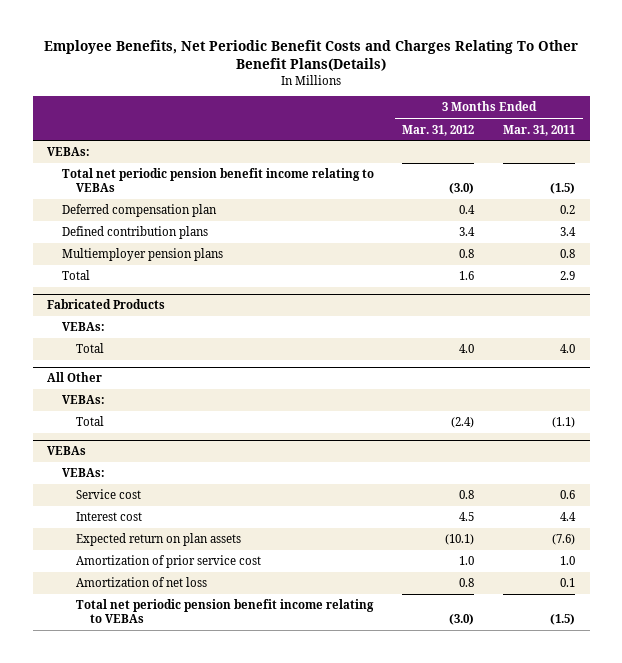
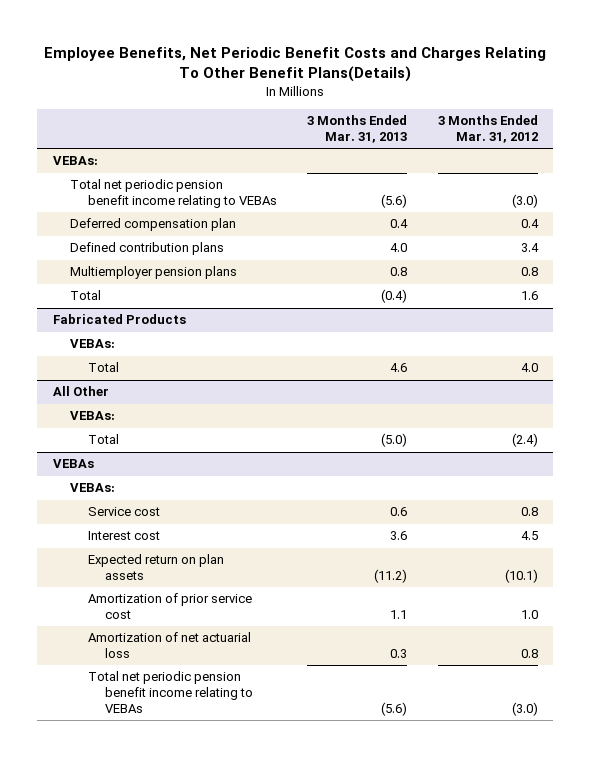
[503,124,576,136] Mar. 31, 2011 -> none
none -> [307,115,408,144] 3 Months Ended Mar. 31, 2013
[75,577,207,588] Amortization of net loss -> [87,632,251,659] Amortization of net actuarial loss

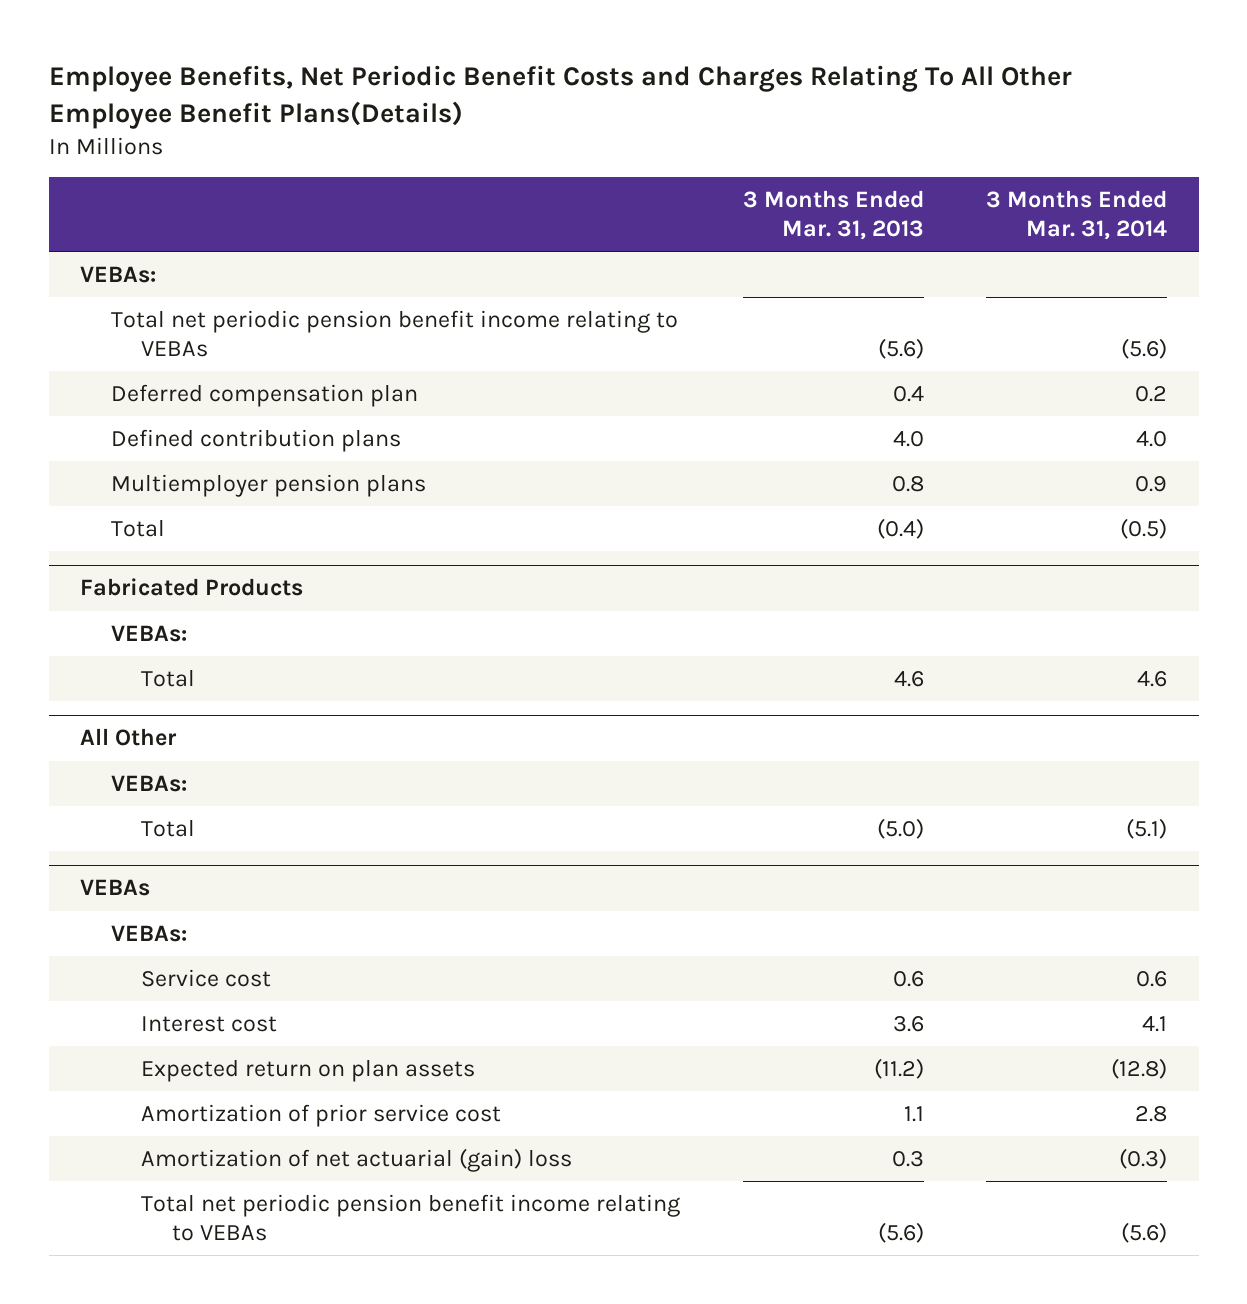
[44,46,547,83] Employee Benefits, Net Periodic Benefit Costs and Charges Relating To Other Benefit Plans(Details) -> [48,65,1072,129] Employee Benefits, Net Periodic Benefit Costs and Charges Relating To All Other Employee Benefit Plans(Details)
[437,115,538,144] 3 Months Ended Mar. 31, 2012 -> none
none -> [986,190,1168,240] 3 Months Ended Mar. 31, 2014
[87,632,251,659] Amortization of net actuarial loss -> [141,1148,573,1173] Amortization of net actuarial (gain) loss

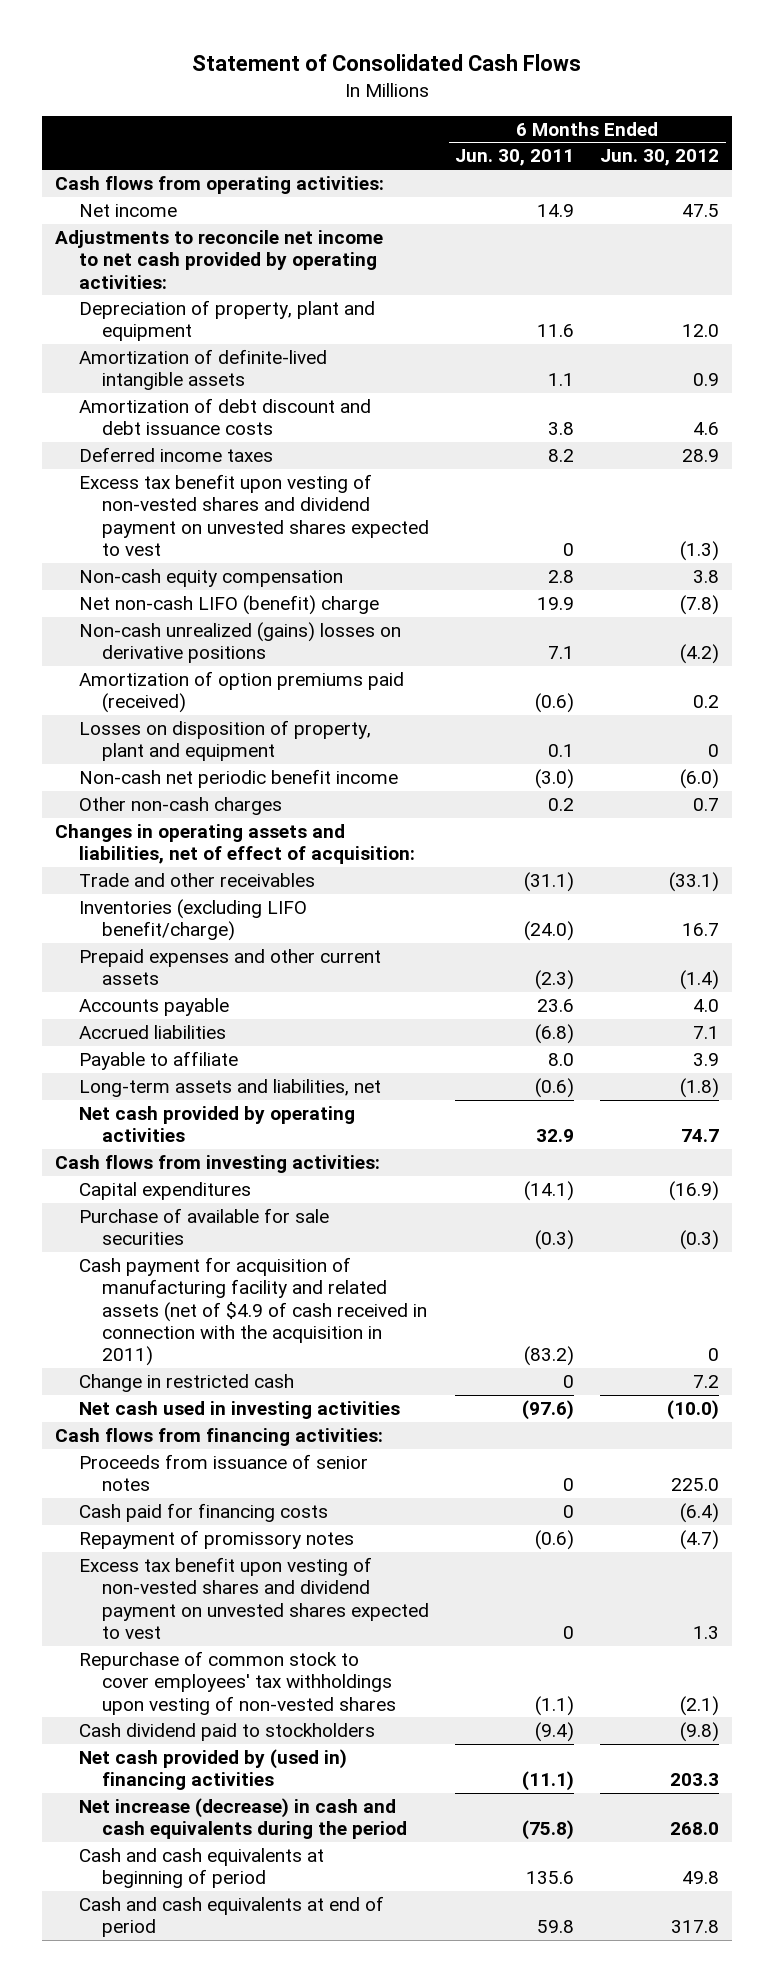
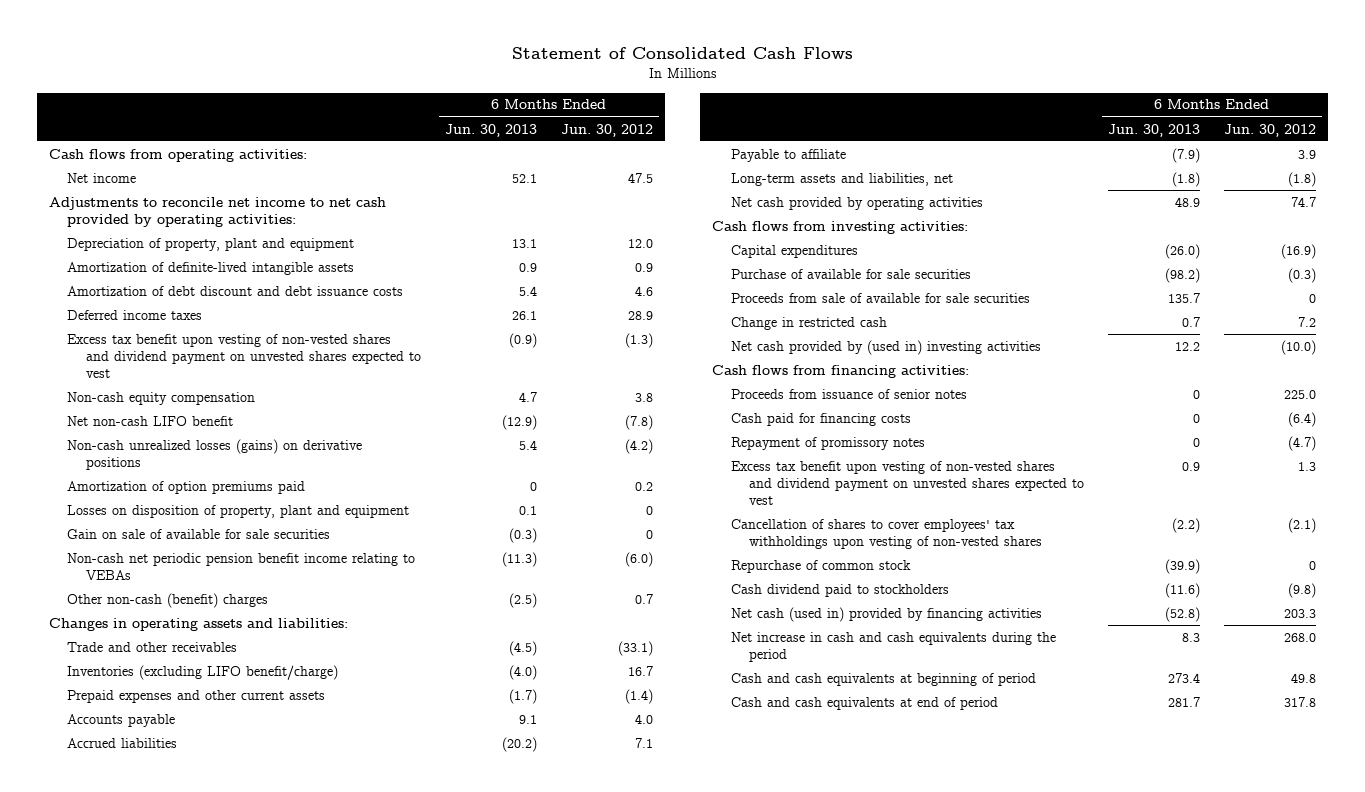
[455,149,575,167] Jun. 30, 2011 -> none
none -> [444,123,537,137] Jun. 30, 2013
[78,595,379,616] Net non-cash LIFO (benefit) charge -> [67,415,234,426] Net non-cash LIFO benefit
[78,622,401,664] Non-cash unrealized (gains) losses on derivative positions -> [67,438,363,470] Non-cash unrealized losses (gains) on derivative positions
[78,671,404,714] Amortization of option premiums paid (received) -> [67,480,306,494] Amortization of option premiums paid
none -> [67,528,331,539] Gain on sale of available for sale securities
[78,769,398,789] Non-cash net periodic benefit income -> [67,552,416,580] Non-cash net periodic pension benefit income relating to VEBAs
[78,797,282,816] Other non-cash charges -> [67,592,269,608] Other non-cash (benefit) charges
[55,824,415,865] Changes in operating assets and liabilities, net of effect of acquisition: -> [49,617,349,631] Changes in operating assets and liabilities:
[78,1257,428,1367] Cash payment for acquisition of manufacturing facility and related assets (net of $4.9 of cash received in connection with the acquisition in 2011) -> none
none -> [730,292,1030,303] Proceeds from sale of available for sale securities
[78,1401,400,1420] Net cash used in investing activities -> [730,339,1041,355] Net cash provided by (used in) investing activities
[78,1651,397,1715] Repurchase of common stock to cover employees' tax withholdings upon vesting of non-vested shares -> [730,518,1042,549] Cancellation of shares to cover employees' tax withholdings upon vesting of non-vested shares
none -> [730,559,911,573] Repurchase of common stock
[78,1749,347,1791] Net cash provided by (used in) financing activities -> [730,606,1042,622] Net cash (used in) provided by financing activities
[78,1798,408,1840] Net increase (decrease) in cash and cash equivalents during the period -> [730,631,1056,662] Net increase in cash and cash equivalents during the period

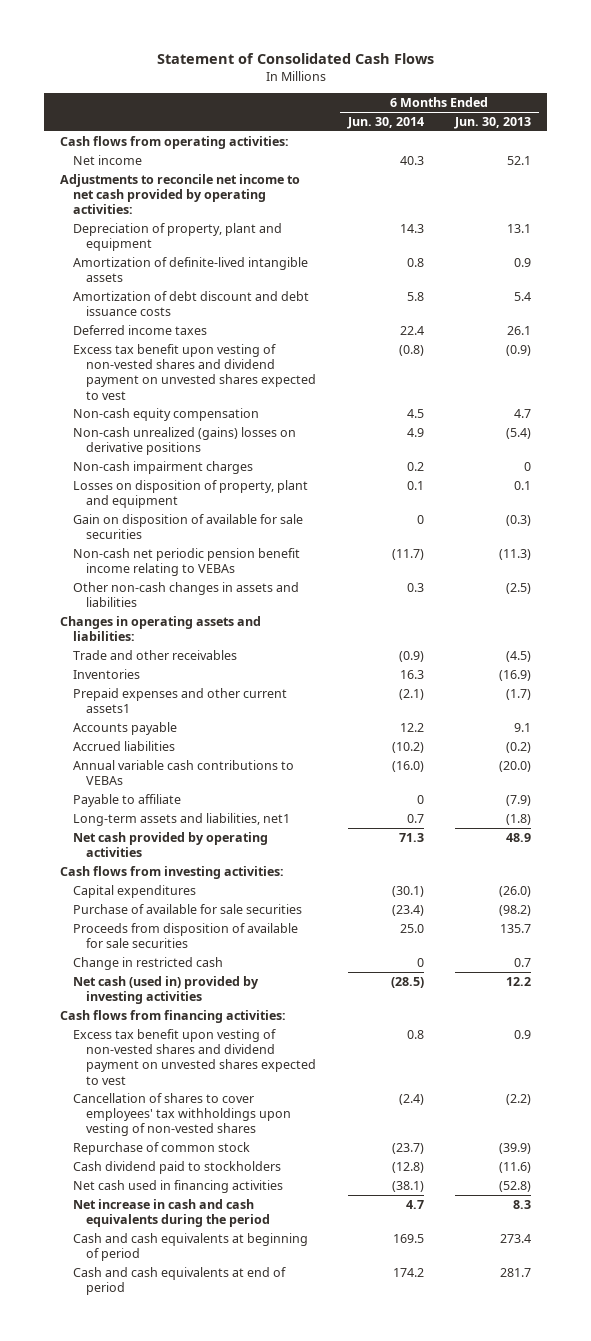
[560,123,653,137] Jun. 30, 2012 -> none
none -> [346,116,424,129] Jun. 30, 2014
[67,415,234,426] Net non-cash LIFO benefit -> none
[67,480,306,494] Amortization of option premiums paid -> none
[67,438,363,470] Non-cash unrealized losses (gains) on derivative positions -> [72,426,296,456] Non-cash unrealized (gains) losses on derivative positions
[518,439,537,450] 5.4 -> [506,427,532,439] (5.4)
none -> [72,460,253,474] Non-cash impairment charges
[67,528,331,539] Gain on sale of available for sale securities -> [72,513,303,540] Gain on disposition of available for sale securities
[67,592,269,608] Other non-cash (benefit) charges -> [72,581,299,608] Other non-cash changes in assets and liabilities
[67,664,339,680] Inventories (excluding LIFO benefit/charge) -> [72,668,140,679] Inventories
[508,664,537,680] (4.0) -> [499,669,532,681] (16.9)
[67,689,326,703] Prepaid expenses and other current assets -> [72,687,287,714] Prepaid expenses and other current assets1
[501,736,537,752] (20.2) -> [506,741,532,753] (0.2)
none -> [72,759,294,786] Annual variable cash contributions to VEBAs
[730,172,953,186] Long-term assets and liabilities, net -> [72,812,290,826] Long-term assets and liabilities, net1
[730,292,1030,303] Proceeds from sale of available for sale securities -> [72,922,298,949] Proceeds from disposition of available for sale securities
[730,339,1041,355] Net cash provided by (used in) investing activities -> [72,975,259,1005] Net cash (used in) provided by investing activities
[730,388,967,399] Proceeds from issuance of senior notes -> none
[730,412,911,426] Cash paid for financing costs -> none
[730,436,925,450] Repayment of promissory notes -> none
[730,606,1042,622] Net cash (used in) provided by financing activities -> [72,1179,283,1193] Net cash used in financing activities

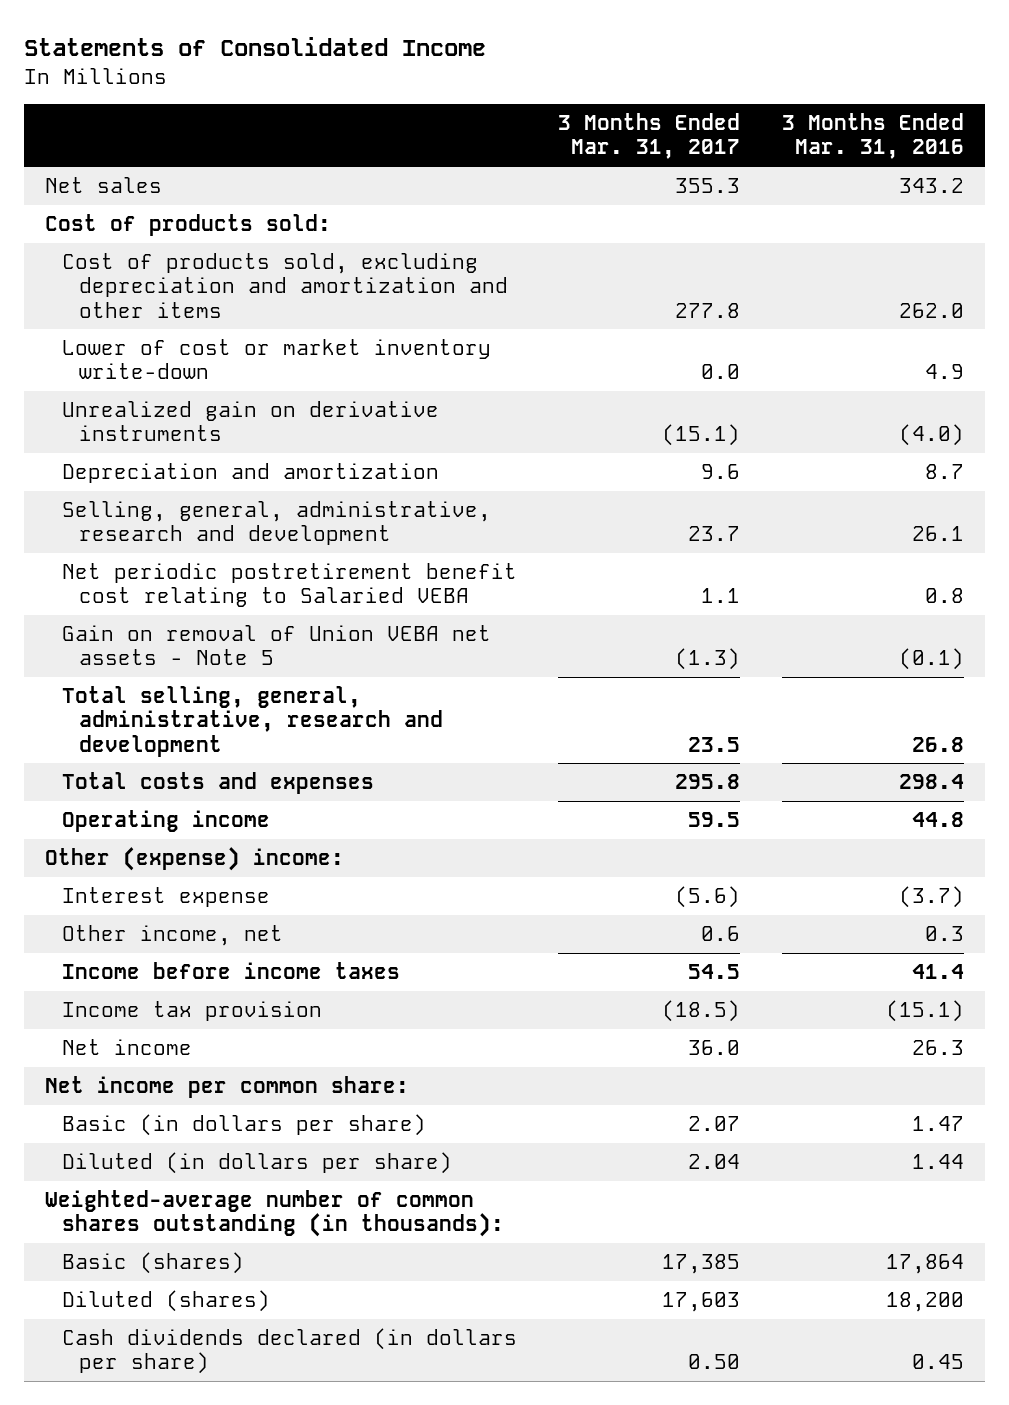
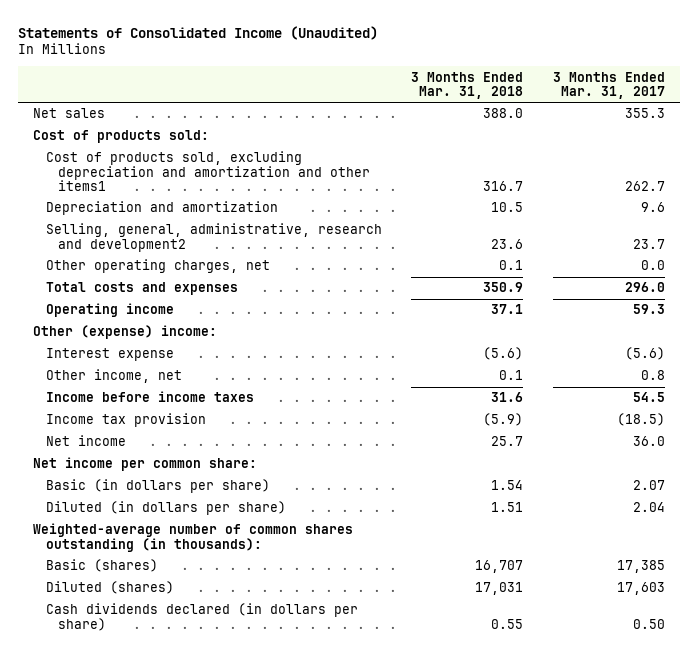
[24,36,487,56] Statements of Consolidated Income -> [18,25,379,40] Statements of Consolidated Income (Unaudited)
[781,113,964,160] 3 Months Ended Mar. 31, 2016 -> none
none -> [411,71,524,100] 3 Months Ended Mar. 31, 2018
[61,339,491,380] Lower of cost or market inventory write-down -> none
[61,401,439,442] Unrealized gain on derivative instruments -> none
[61,253,509,318] Cost of products sold, excluding depreciation and amortization and other items -> [45,151,371,192] Cost of products sold, excluding depreciation and amortization and other items1
[675,302,741,318] 277.8 -> [625,181,666,192] 262.7
[61,563,517,608] Net periodic postretirement benefit cost relating to Salaried VEBA -> none
[61,625,491,666] Gain on removal of Union VEBA net assets - Note 5 -> none
[61,686,444,757] Total selling, general, administrative, research and development -> none
[61,501,491,546] Selling, general, administrative, research and development -> [45,223,382,252] Selling, general, administrative, research and development2
none -> [45,259,270,274] Other operating charges, net
[675,774,741,790] 295.8 -> [625,282,666,293] 296.0
[688,812,741,828] 59.5 -> [633,304,666,315] 59.3
[701,926,741,942] 0.6 -> [641,370,666,381] 0.8

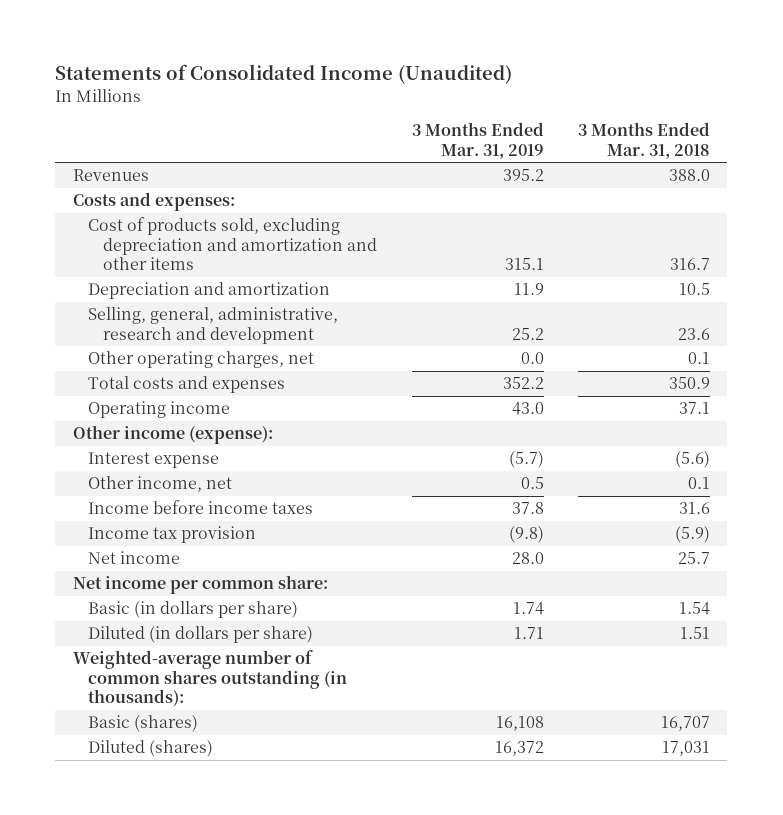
[553,71,666,100] 3 Months Ended Mar. 31, 2017 -> none
none -> [411,122,544,159] 3 Months Ended Mar. 31, 2019
[33,130,210,144] Cost of products sold: -> none
[33,108,106,119] Net sales -> [72,169,149,182] Revenues
none -> [72,192,235,212] Costs and expenses:
[45,151,371,192] Cost of products sold, excluding depreciation and amortization and other items1 -> [87,217,378,271] Cost of products sold, excluding depreciation and amortization and other items
[45,223,382,252] Selling, general, administrative, research and development2 -> [87,307,338,344] Selling, general, administrative, research and development
[33,325,218,340] Other (expense) income: -> [72,425,273,445] Other income (expense):
[45,603,358,631] Cash dividends declared (in dollars per share) -> none

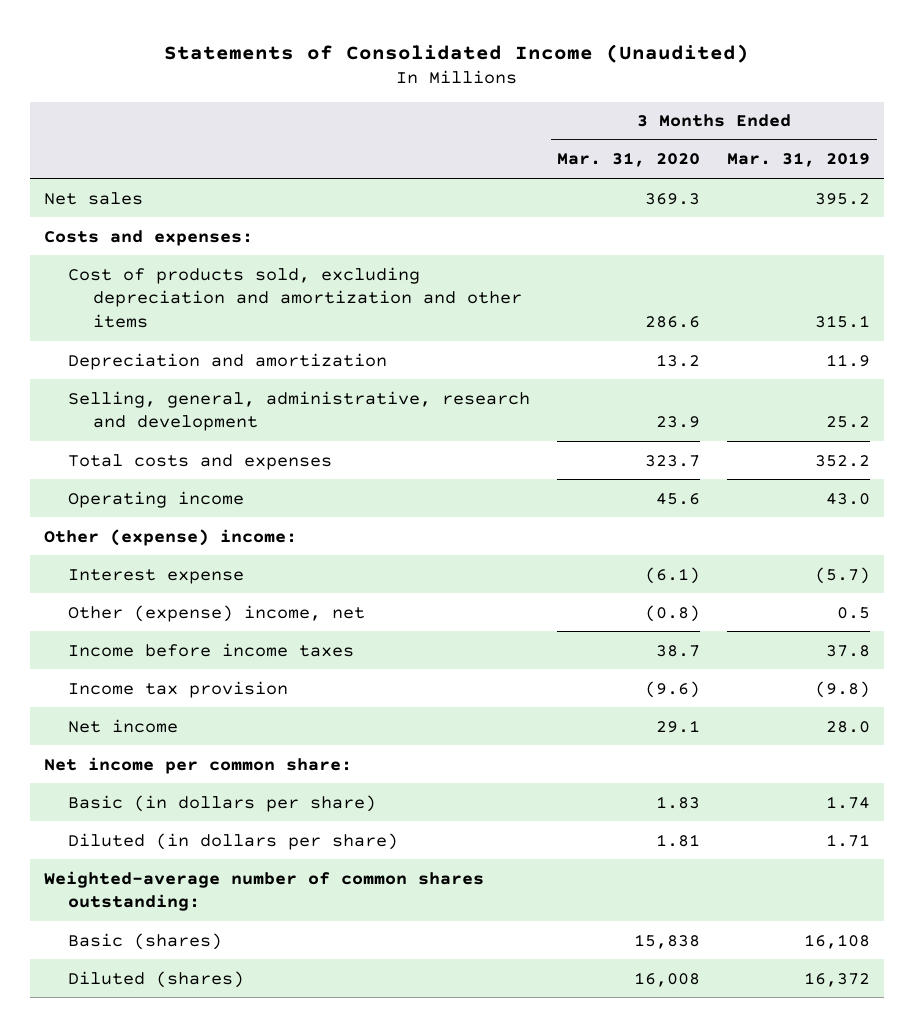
[578,122,711,159] 3 Months Ended Mar. 31, 2018 -> none
none -> [557,152,701,168] Mar. 31, 2020
[72,169,149,182] Revenues -> [43,191,143,205] Net sales
[87,351,314,369] Other operating charges, net -> none
[72,425,273,445] Other income (expense): -> [43,528,297,546] Other (expense) income:
[87,476,232,493] Other income, net -> [68,604,366,622] Other (expense) income, net
[72,650,347,708] Weighted-average number of common shares outstanding (in thousands): -> [43,870,484,912] Weighted-average number of common shares outstanding:

